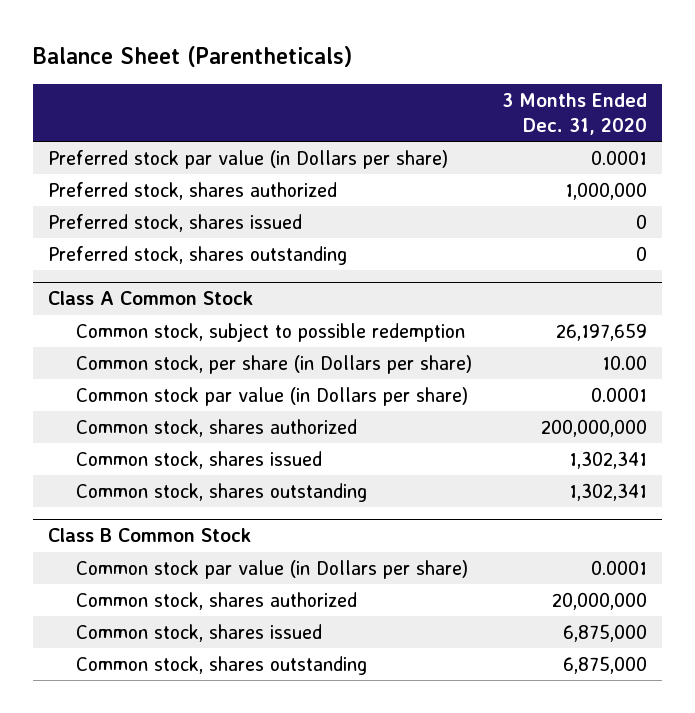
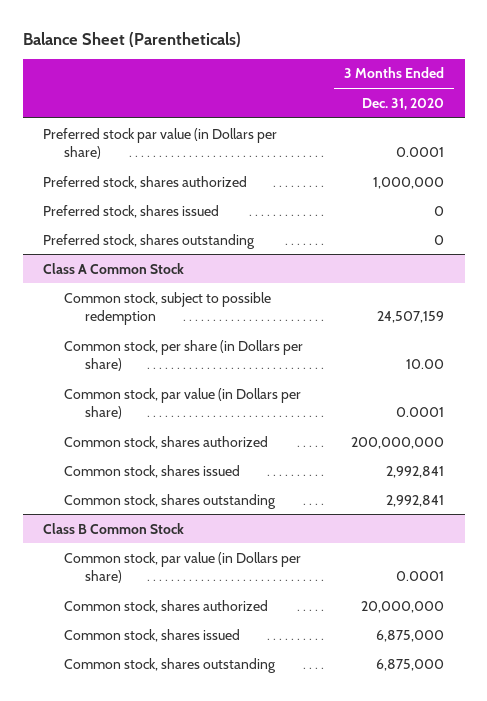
[555,323,647,342] 26,197,659 -> [377,311,445,324] 24,507,159
[75,387,468,407] Common stock par value (in Dollars per share) -> [63,387,301,420] Common stock, par value (in Dollars per share)
[568,451,647,470] 1,302,341 -> [386,465,445,478] 2,992,841
[568,483,647,502] 1,302,341 -> [386,494,445,507] 2,992,841
[75,560,468,580] Common stock par value (in Dollars per share) -> [63,551,301,584] Common stock, par value (in Dollars per share)

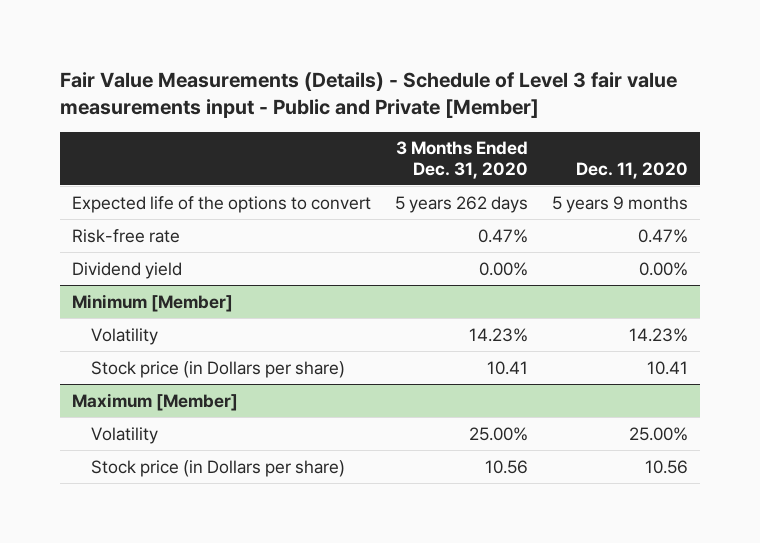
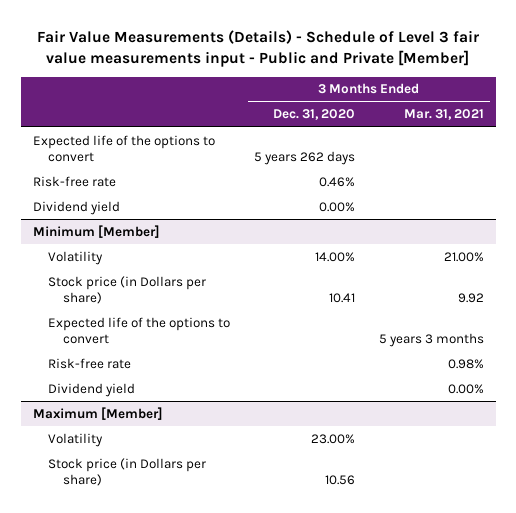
[576,161,689,179] Dec. 11, 2020 -> none
none -> [403,109,484,121] Mar. 31, 2021
[478,228,529,243] 0.47% -> [318,176,355,187] 0.46%
[469,327,529,342] 14.23% -> [314,251,355,262] 14.00%
none -> [47,316,230,344] Expected life of the options to convert
none -> [47,357,131,369] Risk-free rate
none -> [47,382,135,397] Dividend yield
[469,426,529,441] 25.00% -> [310,433,355,444] 23.00%

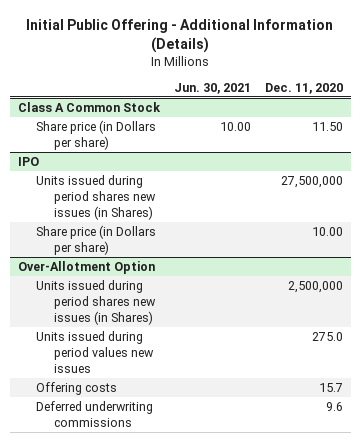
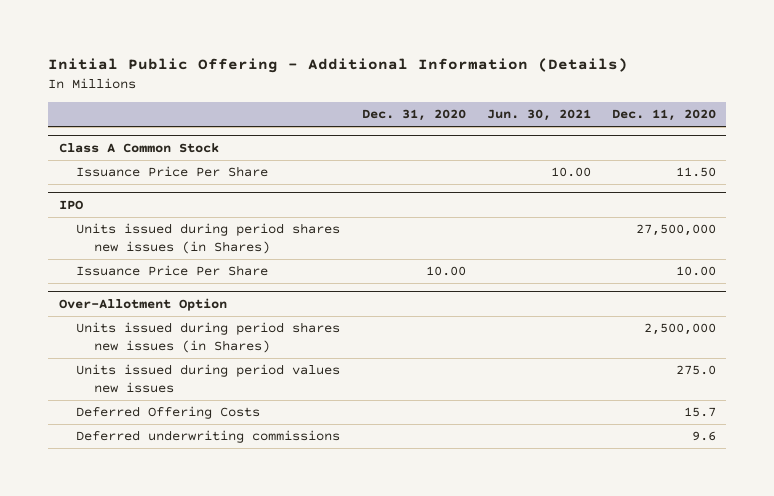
none -> [361,109,466,122] Dec. 31, 2020
[35,119,156,150] Share price (in Dollars per share) -> [76,166,269,178] Issuance Price Per Share
[35,224,156,255] Share price (in Dollars per share) -> [76,265,269,277] Issuance Price Per Share
[35,381,117,395] Offering costs -> [76,406,261,420] Deferred Offering Costs

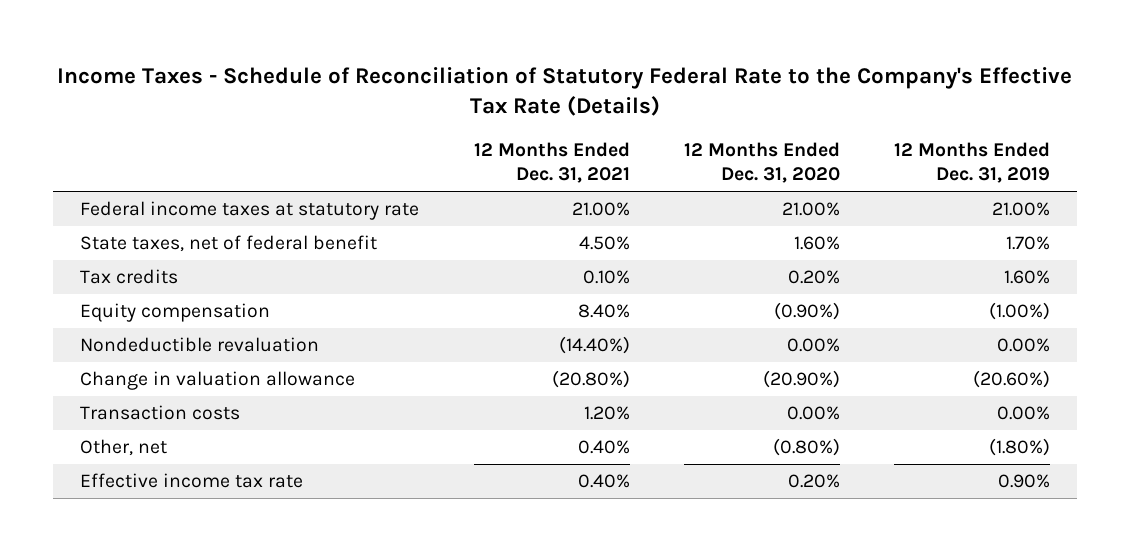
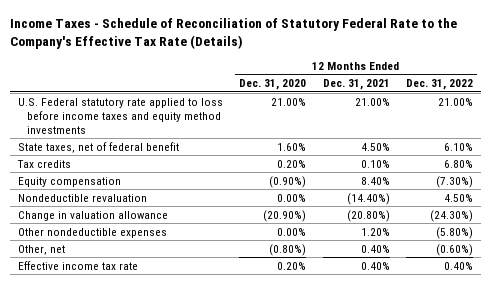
[893,141,1050,184] 12 Months Ended Dec. 31, 2019 -> none
none -> [405,79,473,91] Dec. 31, 2022
[80,200,420,220] Federal income taxes at statutory rate -> [18,97,224,134] U.S. Federal statutory rate applied to loss before income taxes and equity method investments
[80,404,241,420] Transaction costs -> none
none -> [18,227,168,238] Other nondeductible expenses

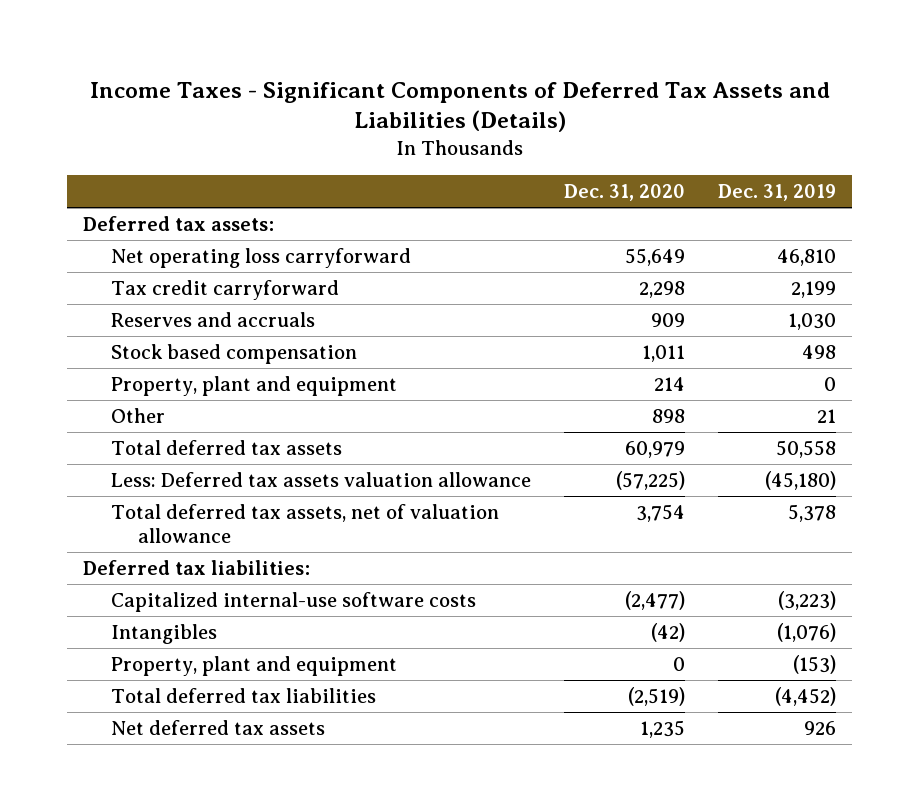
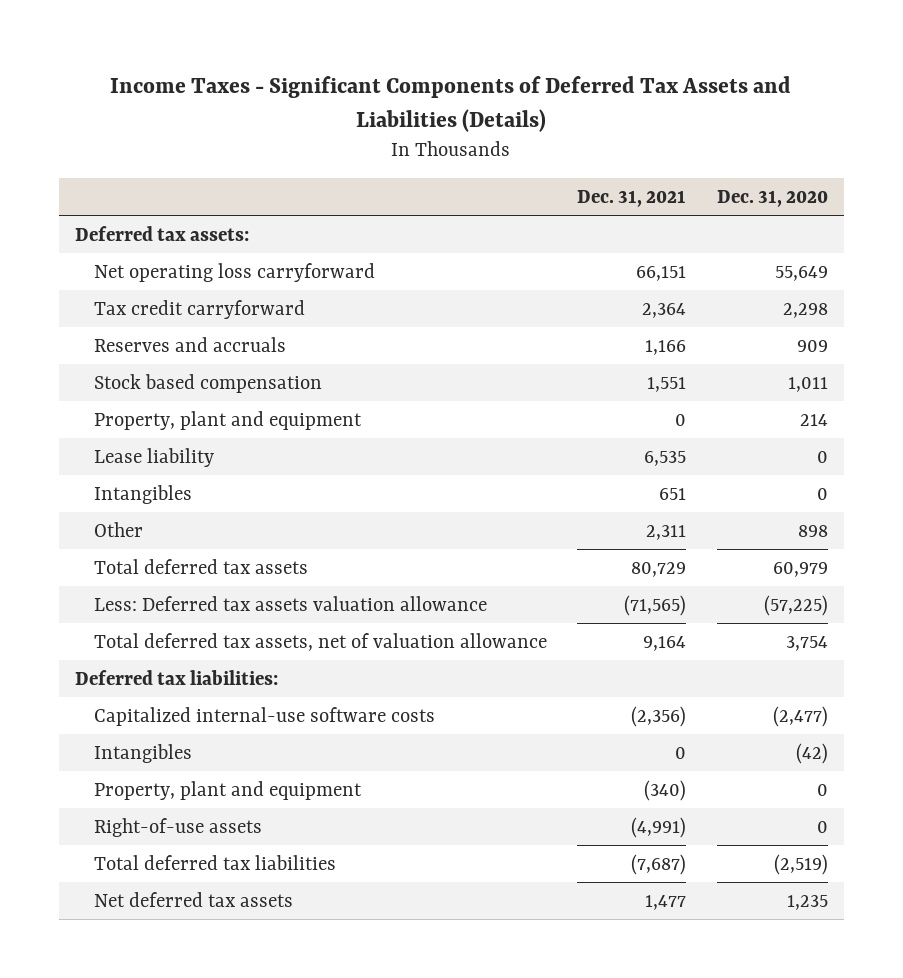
[717,183,836,201] Dec. 31, 2019 -> none
none -> [577,190,687,208] Dec. 31, 2021
none -> [93,447,214,467] Lease liability
none -> [93,484,192,504] Intangibles
none -> [93,817,262,837] Right-of-use assets

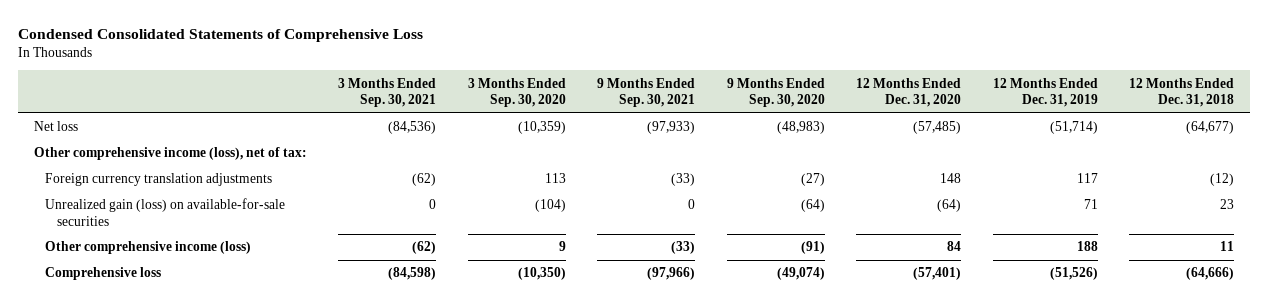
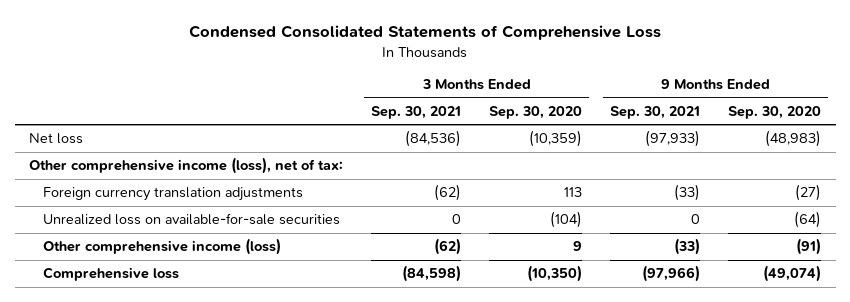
[856,77,962,108] 12 Months Ended Dec. 31, 2020 -> none
[992,77,1098,108] 12 Months Ended Dec. 31, 2019 -> none
[1129,77,1235,108] 12 Months Ended Dec. 31, 2018 -> none
[45,198,286,226] Unrealized gain (loss) on available-for-sale securities -> [42,213,340,226] Unrealized loss on available-for-sale securities

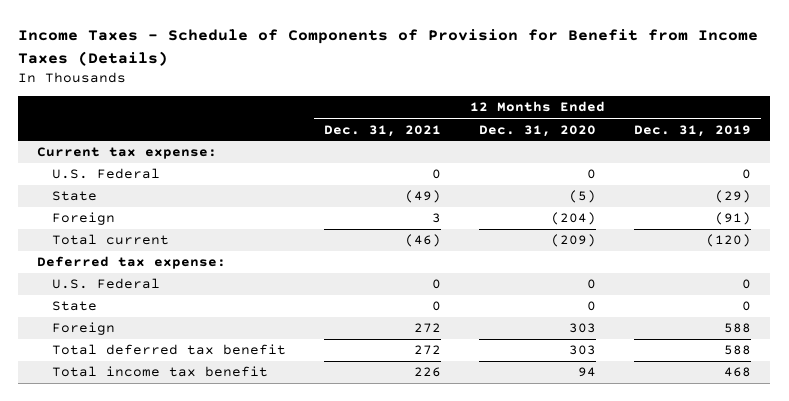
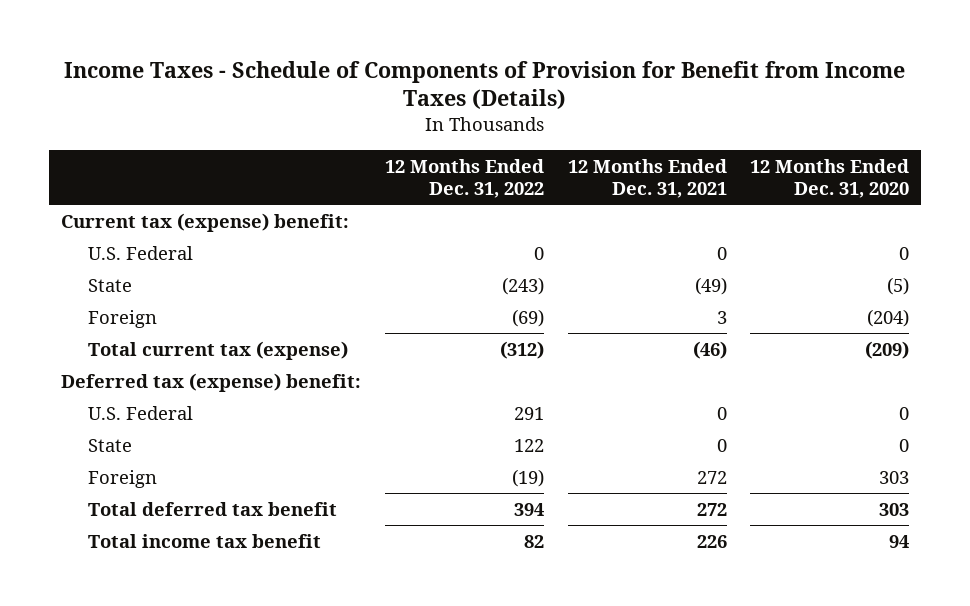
[634,124,752,137] Dec. 31, 2019 -> none
none -> [384,158,544,198] 12 Months Ended Dec. 31, 2022
[37,147,218,160] Current tax expense: -> [60,212,349,232] Current tax (expense) benefit:
[51,234,169,246] Total current -> [88,340,349,360] Total current tax (expense)
[37,256,227,270] Deferred tax expense: -> [60,372,361,392] Deferred tax (expense) benefit:

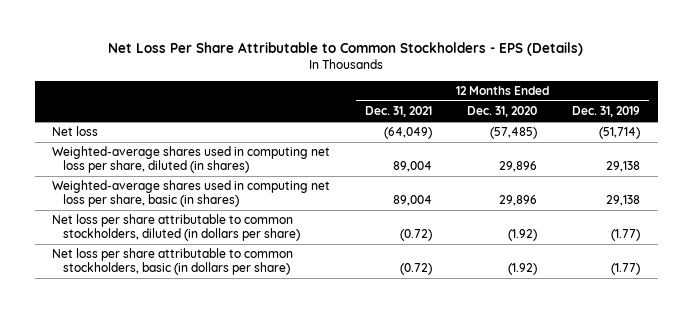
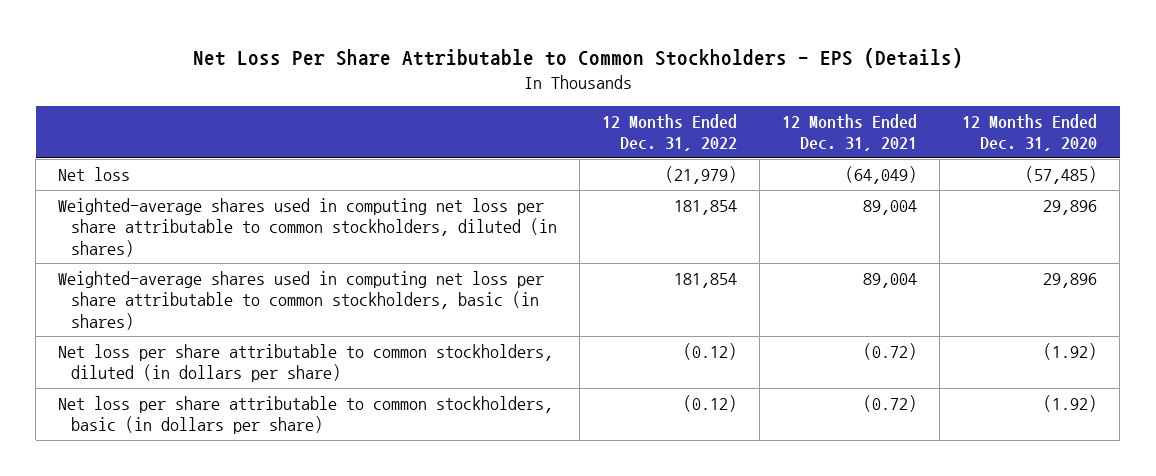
[572,106,641,118] Dec. 31, 2019 -> none
none -> [602,114,738,152] 12 Months Ended Dec. 31, 2022
[52,146,331,174] Weighted-average shares used in computing net loss per share, diluted (in shares) -> [58,198,558,257] Weighted-average shares used in computing net loss per share attributable to common stockholders, diluted (in shares)
[52,180,331,208] Weighted-average shares used in computing net loss per share, basic (in shares) -> [58,271,545,330] Weighted-average shares used in computing net loss per share attributable to common stockholders, basic (in shares)

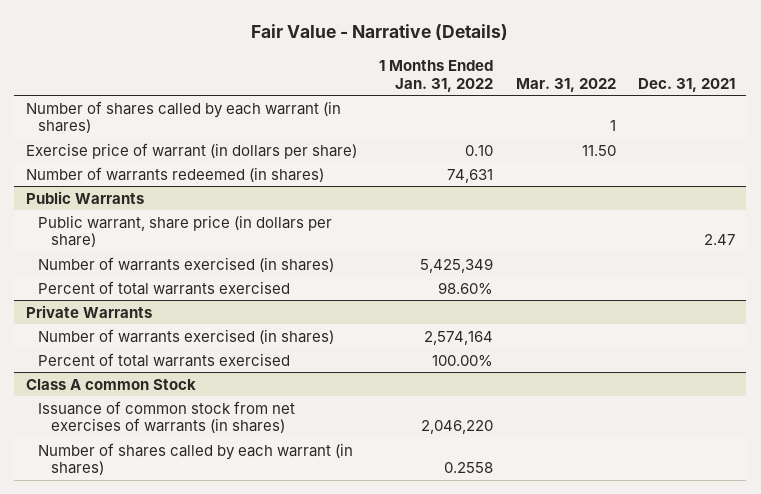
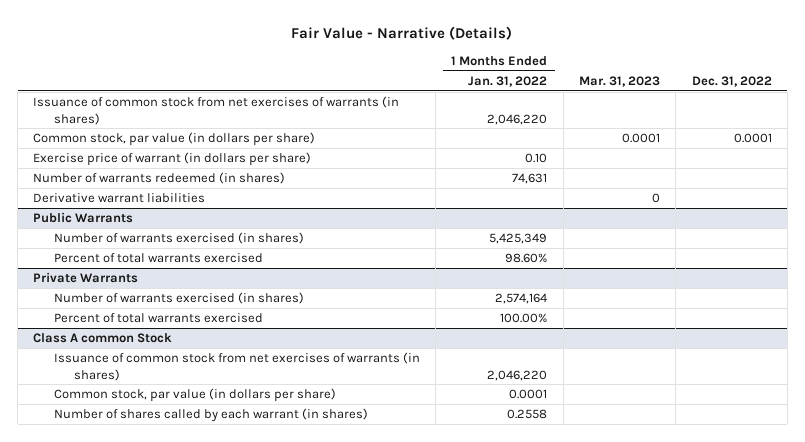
[515,77,616,92] Mar. 31, 2022 -> none
[638,77,736,92] Dec. 31, 2021 -> none
none -> [578,75,660,87] Mar. 31, 2023
none -> [691,75,772,87] Dec. 31, 2022
[25,100,341,134] Number of shares called by each warrant (in shares) -> none
none -> [33,96,400,125] Issuance of common stock from net exercises of warrants (in shares)
none -> [33,132,316,147] Common stock, par value (in dollars per share)
none -> [33,193,206,204] Derivative warrant liabilities
[38,214,333,248] Public warrant, share price (in dollars per share) -> none
none -> [53,388,336,403] Common stock, par value (in dollars per share)

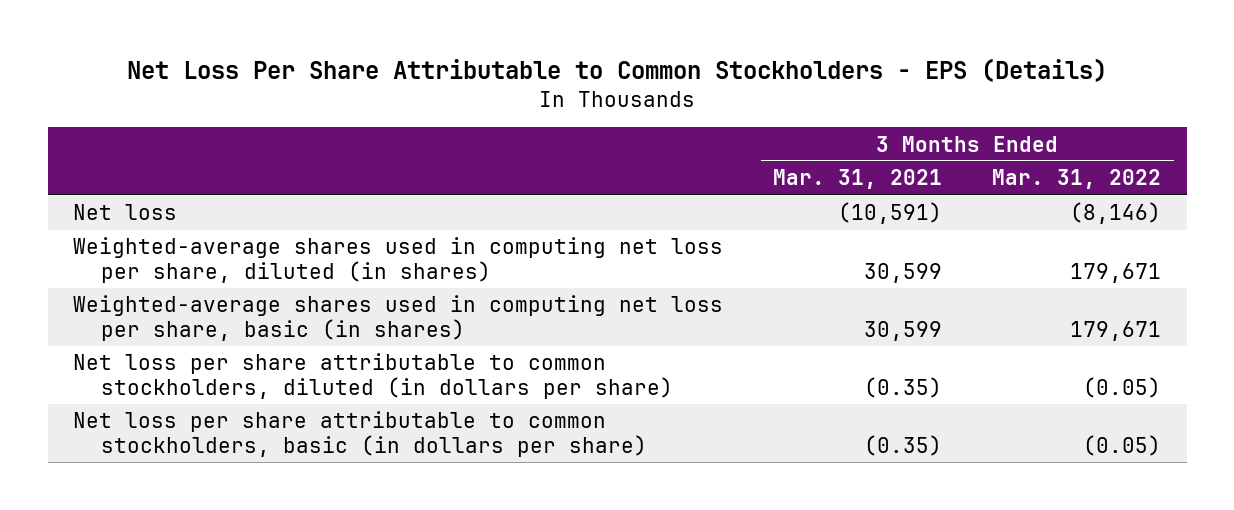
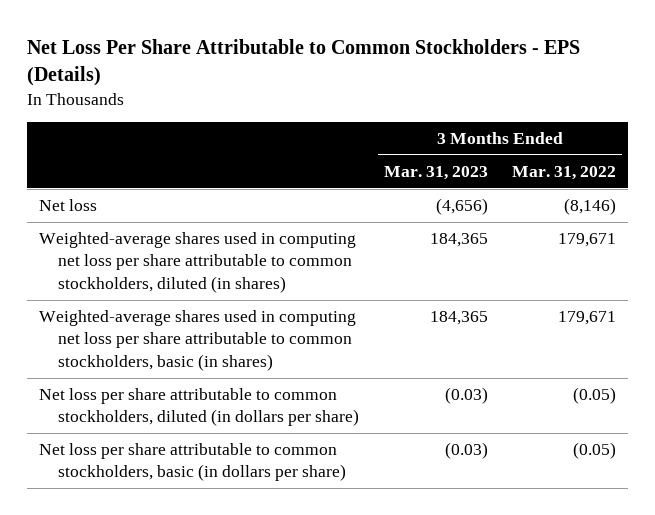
[773,169,943,190] Mar. 31, 2021 -> none
none -> [383,166,488,181] Mar. 31, 2023
[72,237,723,283] Weighted-average shares used in computing net loss per share, diluted (in shares) -> [39,232,357,293] Weighted-average shares used in computing net loss per share attributable to common stockholders, diluted (in shares)
[72,295,723,341] Weighted-average shares used in computing net loss per share, basic (in shares) -> [39,310,357,371] Weighted-average shares used in computing net loss per share attributable to common stockholders, basic (in shares)

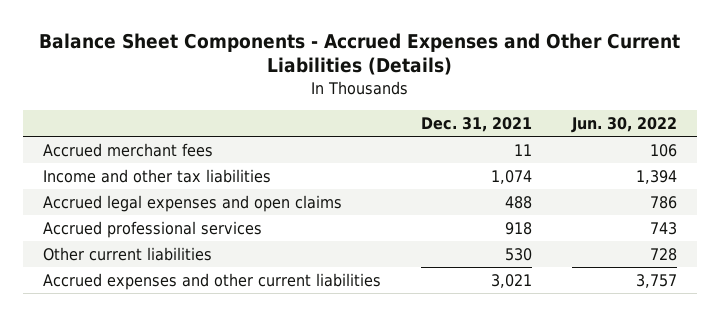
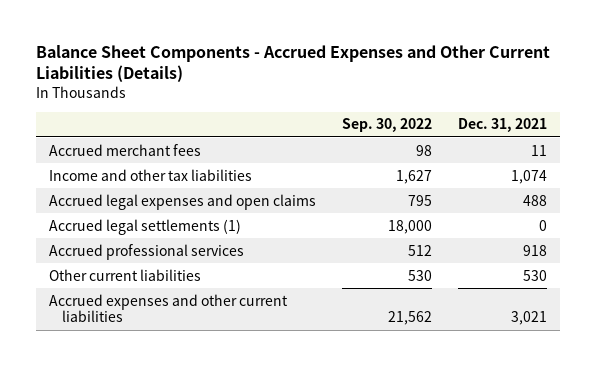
[571,116,678,133] Jun. 30, 2022 -> none
none -> [342,118,433,133] Sep. 30, 2022
none -> [49,218,242,235] Accrued legal settlements (1)

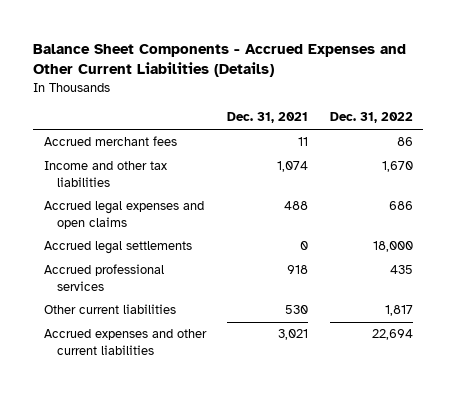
[342,118,433,133] Sep. 30, 2022 -> none
none -> [329,112,413,124] Dec. 31, 2022
[49,218,242,235] Accrued legal settlements (1) -> [43,241,192,255] Accrued legal settlements

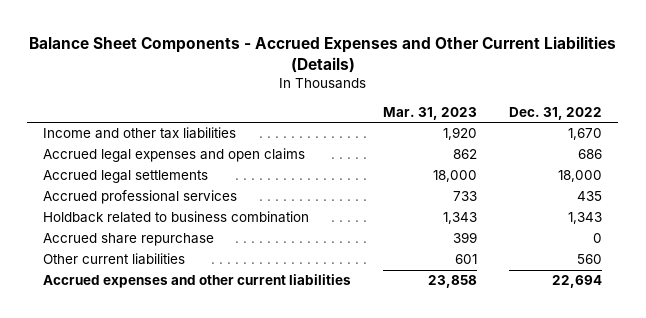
[227,112,309,124] Dec. 31, 2021 -> none
none -> [383,106,478,120] Mar. 31, 2023
[43,136,177,147] Accrued merchant fees -> none
none -> [43,211,310,224] Holdback related to business combination
none -> [43,233,215,247] Accrued share repurchase
[384,305,413,317] 1,817 -> [577,254,603,265] 560

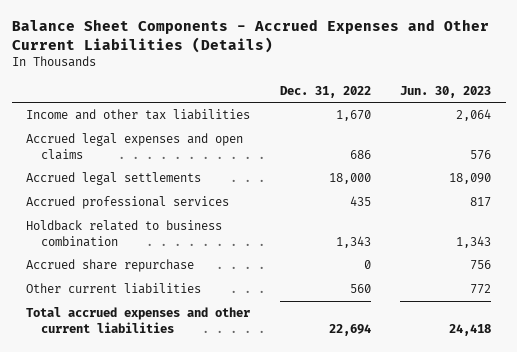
[383,106,478,120] Mar. 31, 2023 -> none
none -> [400,85,492,98] Jun. 30, 2023
[43,274,352,289] Accrued expenses and other current liabilities -> [26,307,251,333] Total accrued expenses and other current liabilities

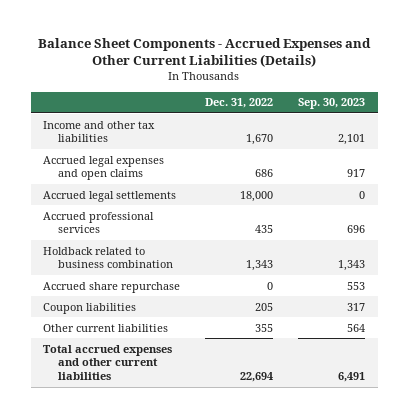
[400,85,492,98] Jun. 30, 2023 -> none
none -> [298,98,366,110] Sep. 30, 2023
none -> [43,302,137,314] Coupon liabilities
[349,284,371,294] 560 -> [255,323,274,332] 355

